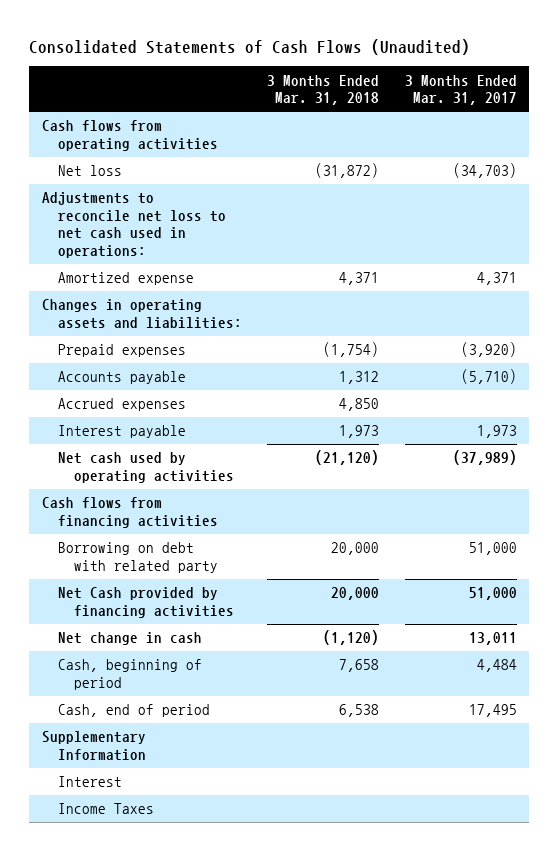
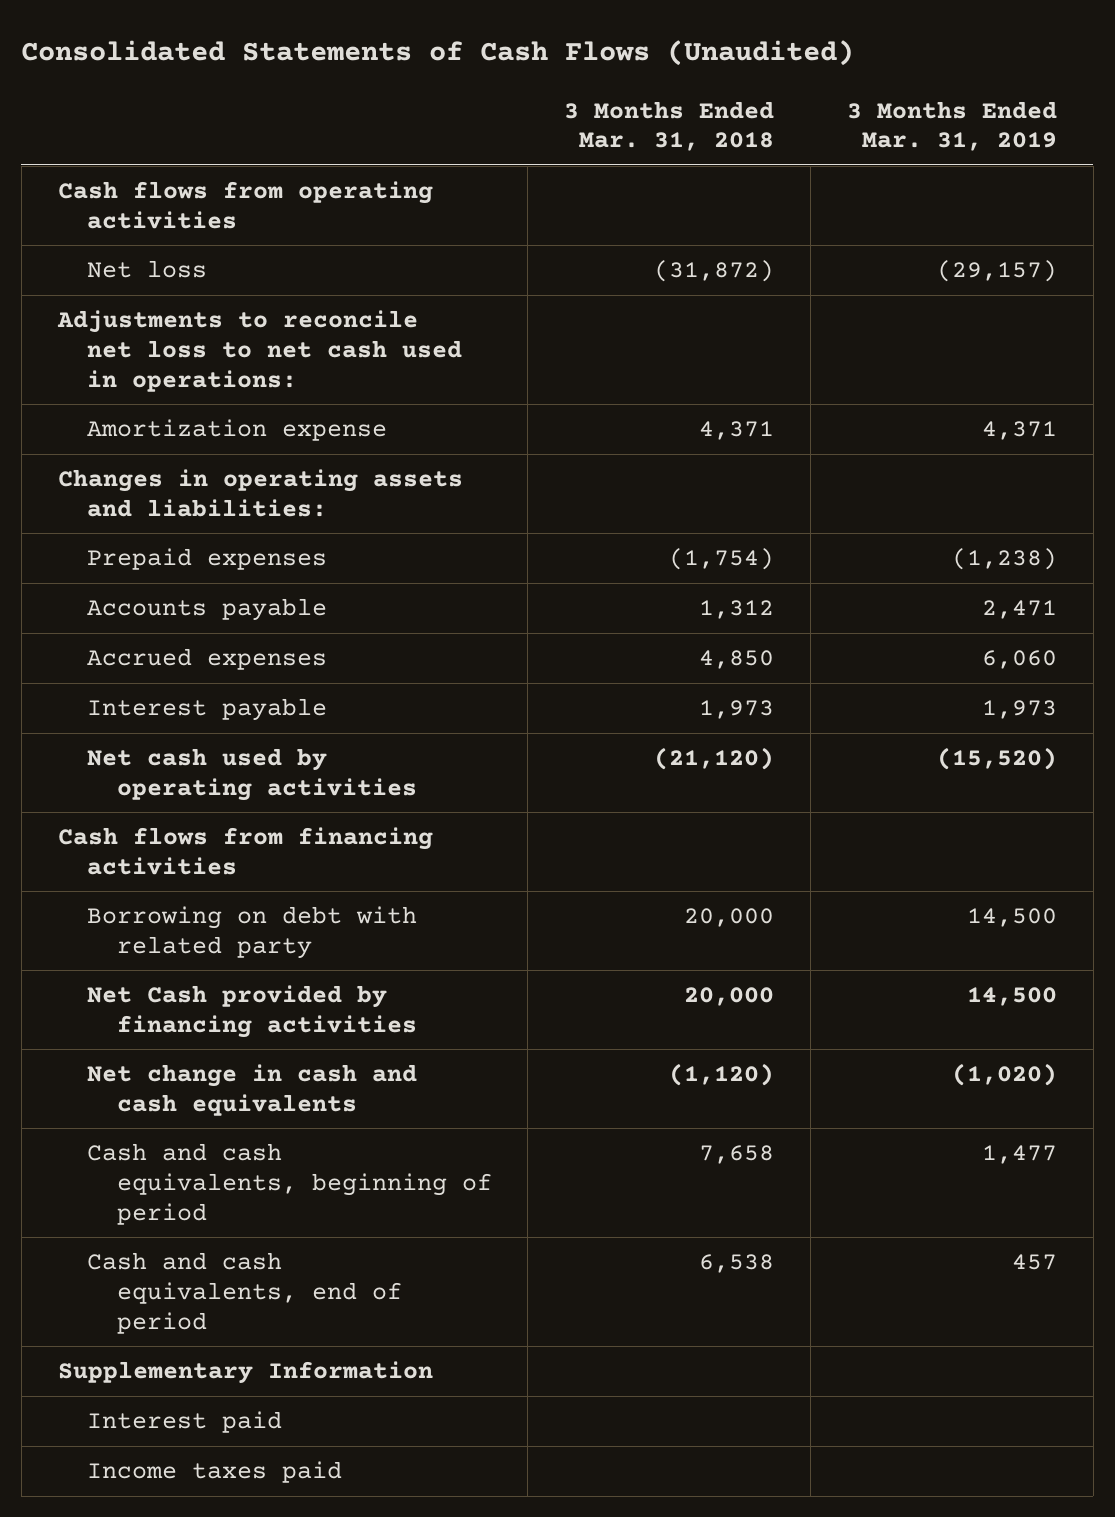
[404,74,517,106] 3 Months Ended Mar. 31, 2017 -> none
none -> [847,100,1058,152] 3 Months Ended Mar. 31, 2019
[58,272,195,286] Amortized expense -> [87,419,388,442] Amortization expense
[58,632,203,646] Net change in cash -> [87,1064,418,1116] Net change in cash and cash equivalents
[58,659,203,690] Cash, beginning of period -> [87,1143,492,1225] Cash and cash equivalents, beginning of period
[58,704,211,718] Cash, end of period -> [87,1252,402,1334] Cash and cash equivalents, end of period
[58,776,123,788] Interest -> [87,1411,283,1434] Interest paid
[58,803,155,815] Income Taxes -> [87,1461,343,1484] Income taxes paid

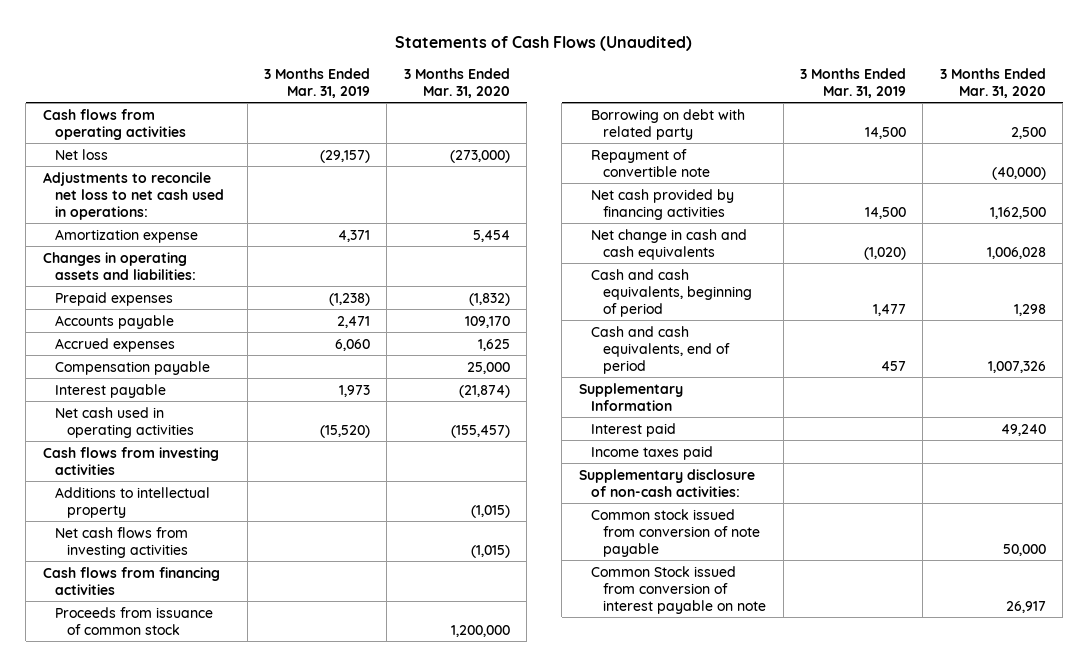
[21,40,855,67] Consolidated Statements of Cash Flows (Unaudited) -> [395,35,693,51] Statements of Cash Flows (Unaudited)
[564,100,775,152] 3 Months Ended Mar. 31, 2018 -> none
none -> [403,67,510,98] 3 Months Ended Mar. 31, 2020
none -> [55,360,211,375] Compensation payable
[87,748,417,801] Net cash used by operating activities -> [55,406,195,438] Net cash used in operating activities
none -> [42,446,219,475] Cash flows from investing activities
none -> [55,486,211,518] Additions to intellectual property
none -> [55,526,189,558] Net cash flows from investing activities
none -> [55,606,214,635] Proceeds from issuance of common stock
none -> [591,148,711,177] Repayment of convertible note
[87,985,417,1038] Net Cash provided by financing activities -> [591,188,735,220] Net cash provided by financing activities
none -> [578,468,755,497] Supplementary disclosure of non-cash activities:
none -> [591,508,761,557] Common stock issued from conversion of note payable
none -> [591,565,767,614] Common Stock issued from conversion of interest payable on note

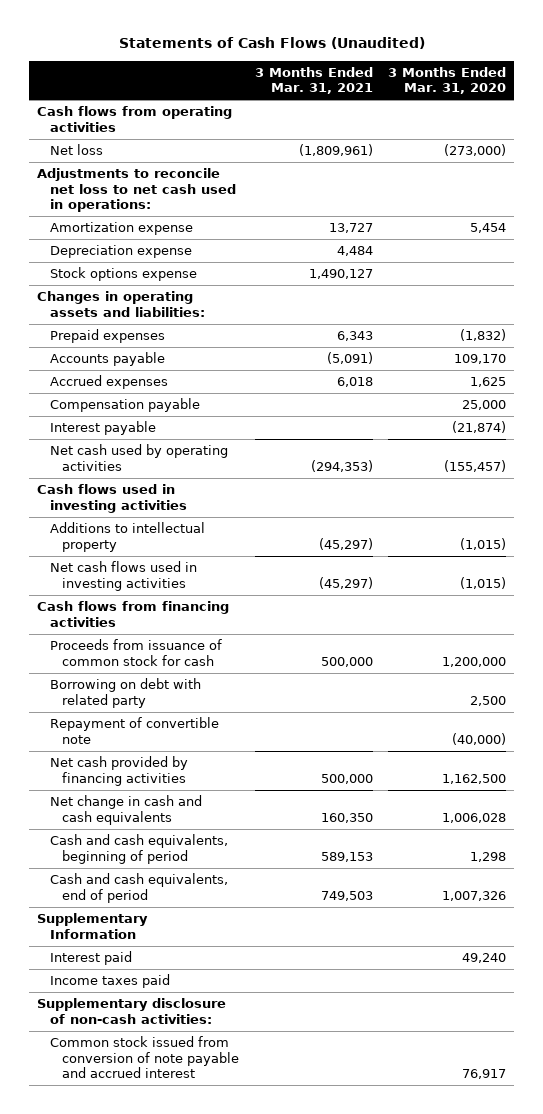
[263,67,370,98] 3 Months Ended Mar. 31, 2019 -> none
none -> [254,66,373,95] 3 Months Ended Mar. 31, 2021
none -> [49,245,192,259] Depreciation expense
none -> [49,267,197,282] Stock options expense
[55,406,195,438] Net cash used in operating activities -> [49,444,228,471] Net cash used by operating activities
[42,446,219,475] Cash flows from investing activities -> [36,484,187,513] Cash flows used in investing activities
[55,526,189,558] Net cash flows from investing activities -> [49,561,197,591] Net cash flows used in investing activities
[55,606,214,635] Proceeds from issuance of common stock -> [49,639,222,666] Proceeds from issuance of common stock for cash
[591,508,761,557] Common stock issued from conversion of note payable -> none
[591,565,767,614] Common Stock issued from conversion of interest payable on note -> [49,1036,240,1079] Common stock issued from conversion of note payable and accrued interest
[1005,600,1046,613] 26,917 -> [462,1069,507,1080] 76,917

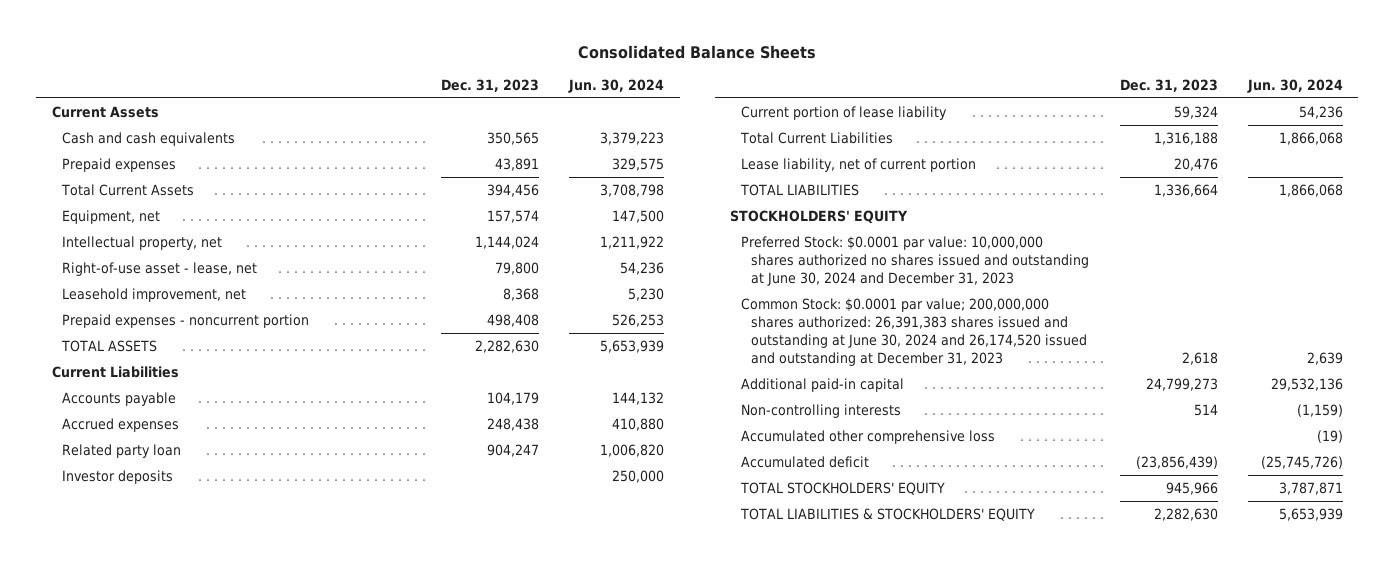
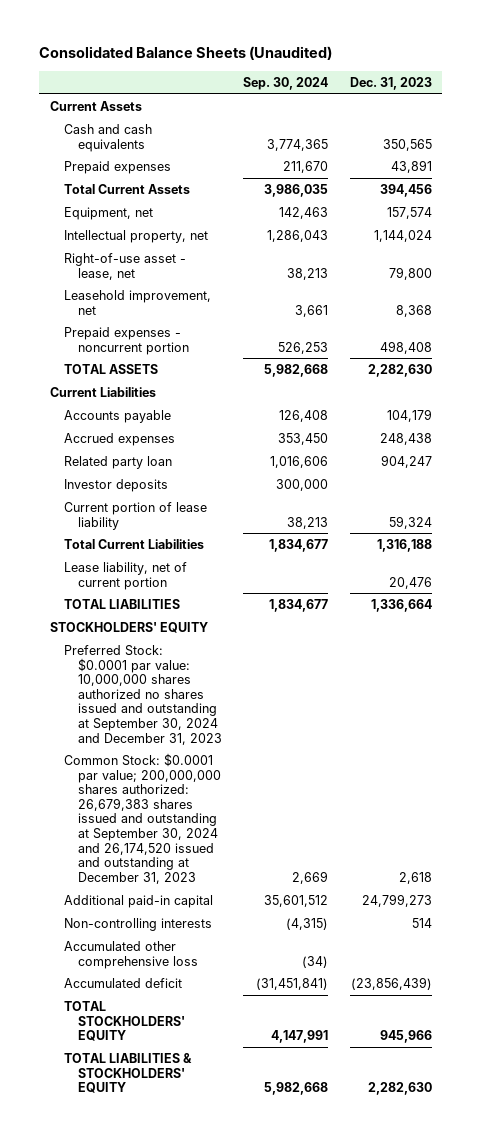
[578,45,817,60] Consolidated Balance Sheets -> [38,46,332,61] Consolidated Balance Sheets (Unaudited)
[568,79,665,94] Jun. 30, 2024 -> none
none -> [243,76,329,90] Sep. 30, 2024
[740,235,1090,287] Preferred Stock: $0.0001 par value: 10,000,000 shares authorized no shares issued and outstanding at June 30, 2024 and December 31, 2023 -> [63,644,222,745] Preferred Stock: $0.0001 par value: 10,000,000 shares authorized no shares issued and outstanding at September 30, 2024 and December 31, 2023
[740,297,1088,367] Common Stock: $0.0001 par value; 200,000,000 shares authorized: 26,391,383 shares issued and outstanding at June 30, 2024 and 26,174,520 issued and outstanding at December 31, 2023 -> [63,752,221,884] Common Stock: $0.0001 par value; 200,000,000 shares authorized: 26,679,383 shares issued and outstanding at September 30, 2024 and 26,174,520 issued and outstanding at December 31, 2023

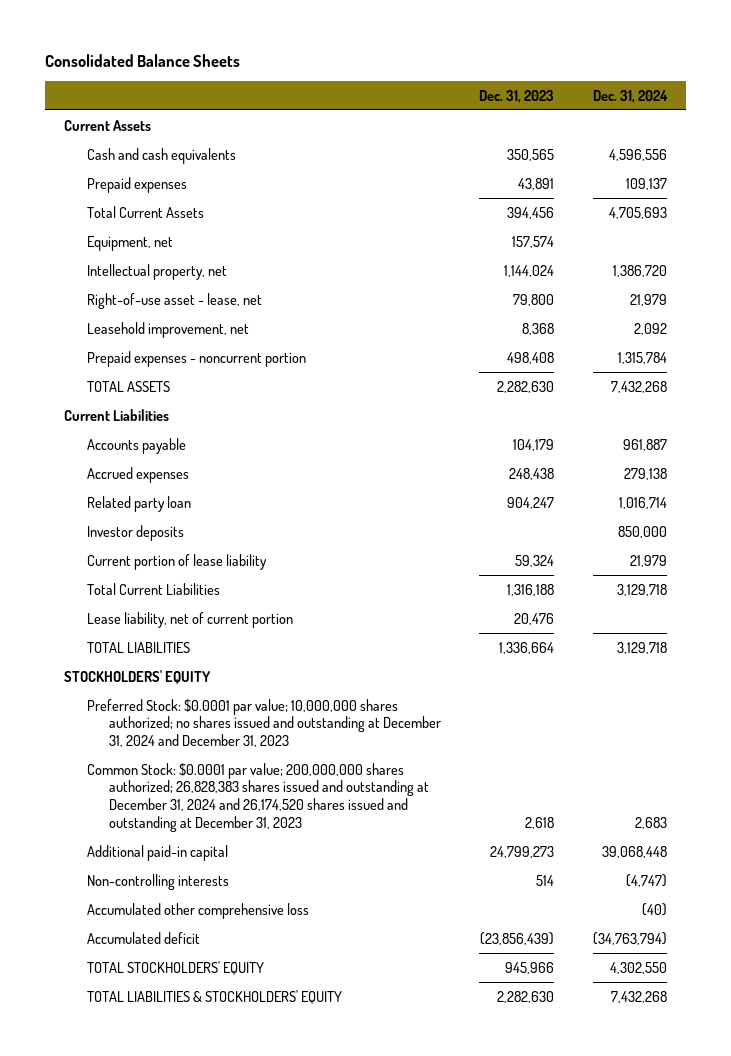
[38,46,332,61] Consolidated Balance Sheets (Unaudited) -> [44,53,240,67] Consolidated Balance Sheets
[243,76,329,90] Sep. 30, 2024 -> none
none -> [592,89,668,103] Dec. 31, 2024
[63,644,222,745] Preferred Stock: $0.0001 par value: 10,000,000 shares authorized no shares issued and outstanding at September 30, 2024 and December 31, 2023 -> [86,698,442,747] Preferred Stock: $0.0001 par value; 10,000,000 shares authorized; no shares issued and outstanding at December 31, 2024 and December 31, 2023
[63,752,221,884] Common Stock: $0.0001 par value; 200,000,000 shares authorized: 26,679,383 shares issued and outstanding at September 30, 2024 and 26,174,520 issued and outstanding at December 31, 2023 -> [86,762,430,832] Common Stock: $0.0001 par value; 200,000,000 shares authorized; 26,828,383 shares issued and outstanding at December 31, 2024 and 26,174,520 shares issued and outstanding at December 31, 2023

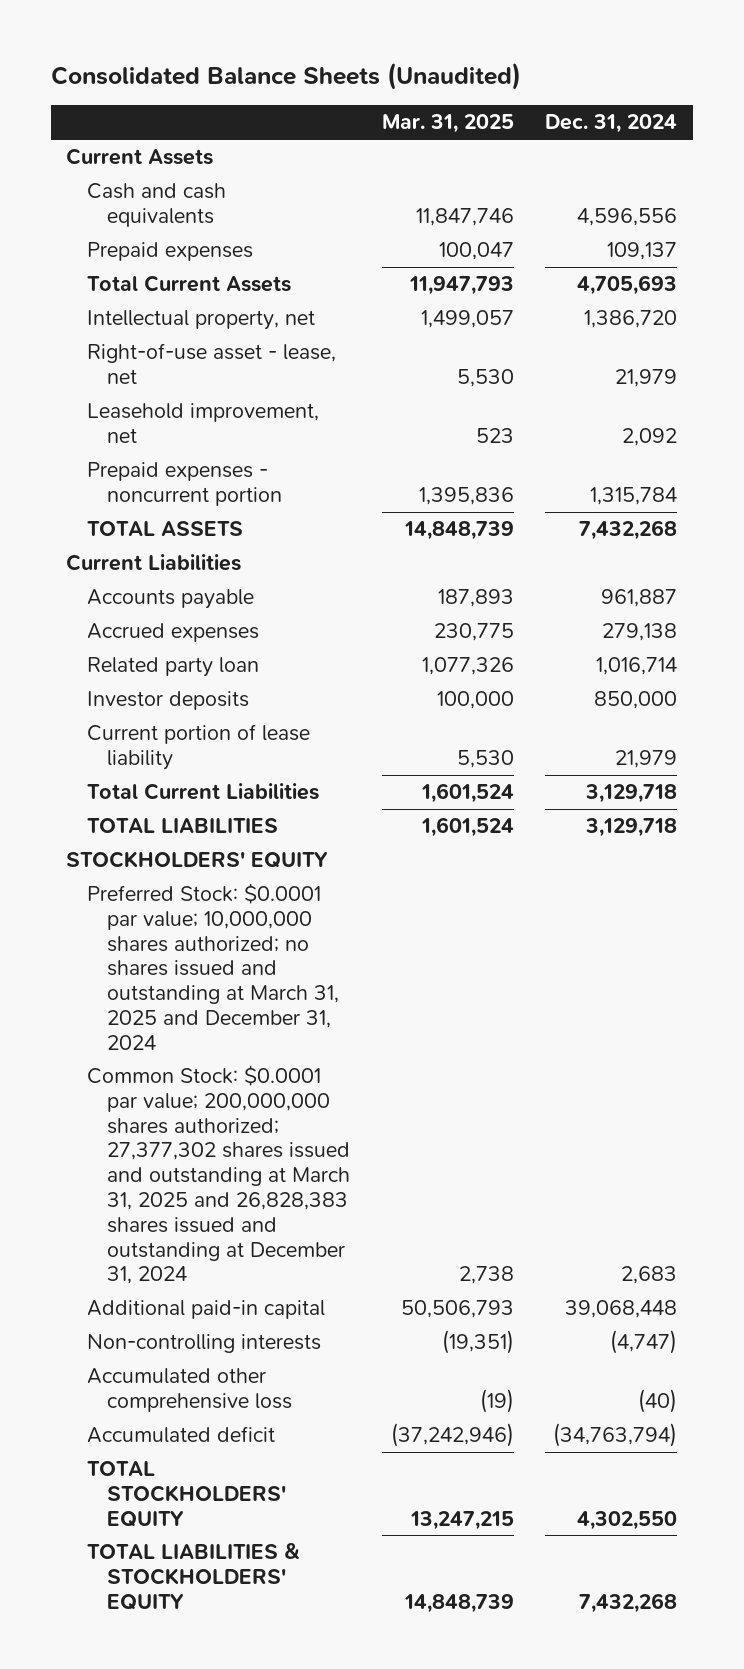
[44,53,240,67] Consolidated Balance Sheets -> [50,61,521,90] Consolidated Balance Sheets (Unaudited)
[479,89,555,103] Dec. 31, 2023 -> none
none -> [381,114,514,134] Mar. 31, 2025
[86,235,173,251] Equipment, net -> none
[86,611,293,628] Lease liability, net of current portion -> none
[86,698,442,747] Preferred Stock: $0.0001 par value; 10,000,000 shares authorized; no shares issued and outstanding at December 31, 2024 and December 31, 2023 -> [86,883,340,1050] Preferred Stock: $0.0001 par value; 10,000,000 shares authorized; no shares issued and outstanding at March 31, 2025 and December 31, 2024
[86,762,430,832] Common Stock: $0.0001 par value; 200,000,000 shares authorized; 26,828,383 shares issued and outstanding at December 31, 2024 and 26,174,520 shares issued and outstanding at December 31, 2023 -> [86,1065,351,1285] Common Stock: $0.0001 par value; 200,000,000 shares authorized; 27,377,302 shares issued and outstanding at March 31, 2025 and 26,828,383 shares issued and outstanding at December 31, 2024

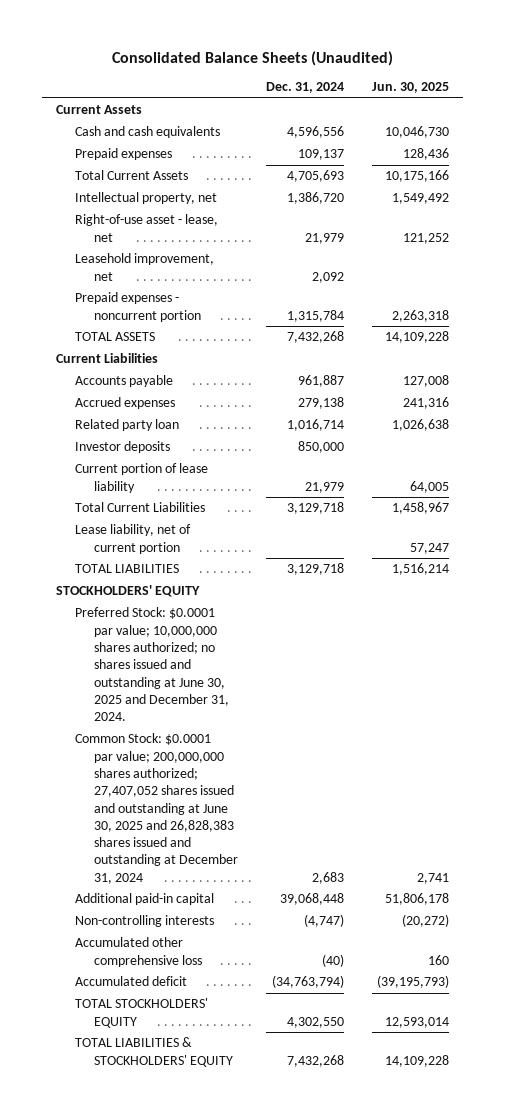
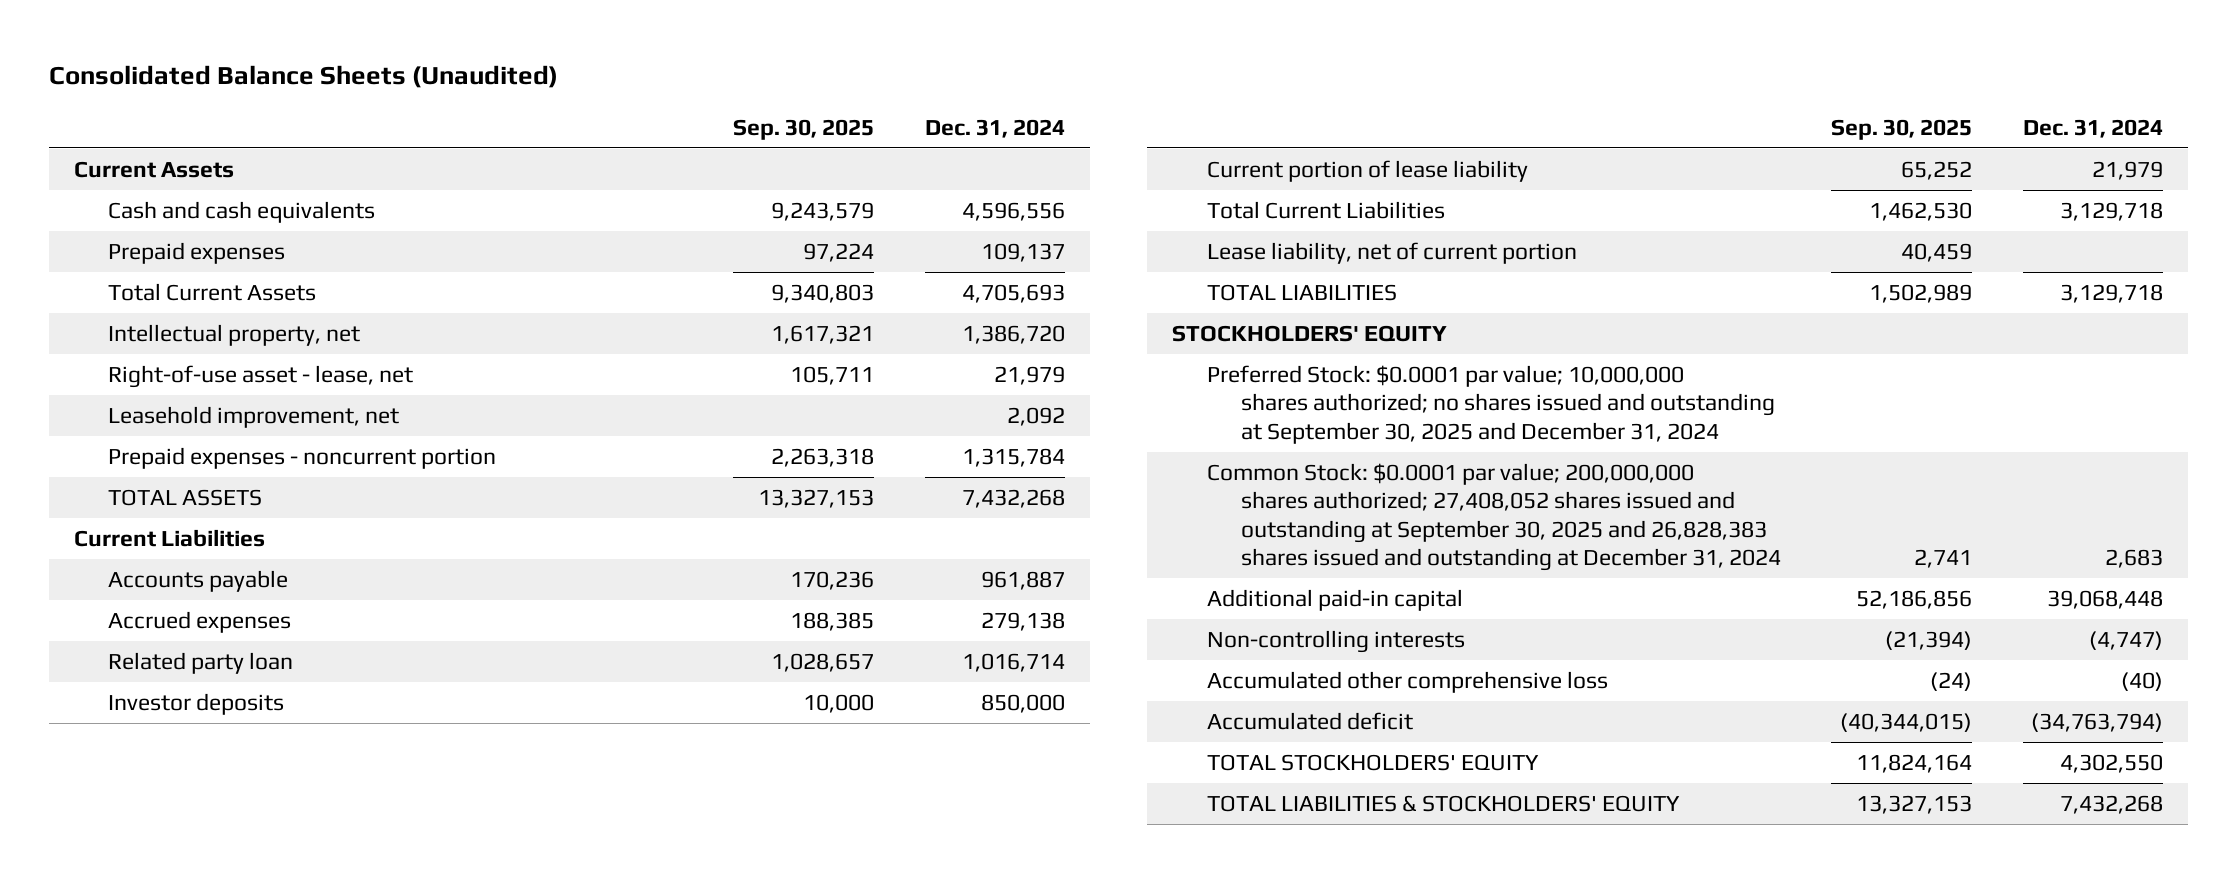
[372,82,450,94] Jun. 30, 2025 -> none
none -> [733,118,875,140] Sep. 30, 2025
[74,607,229,722] Preferred Stock: $0.0001 par value; 10,000,000 shares authorized; no shares issued and outstanding at June 30, 2025 and December 31, 2024. -> [1206,364,1776,444] Preferred Stock: $0.0001 par value; 10,000,000 shares authorized; no shares issued and outstanding at September 30, 2025 and December 31, 2024
[74,733,238,884] Common Stock: $0.0001 par value; 200,000,000 shares authorized; 27,407,052 shares issued and outstanding at June 30, 2025 and 26,828,383 shares issued and outstanding at December 31, 2024 -> [1206,462,1782,572] Common Stock: $0.0001 par value; 200,000,000 shares authorized; 27,408,052 shares issued and outstanding at September 30, 2025 and 26,828,383 shares issued and outstanding at December 31, 2024

